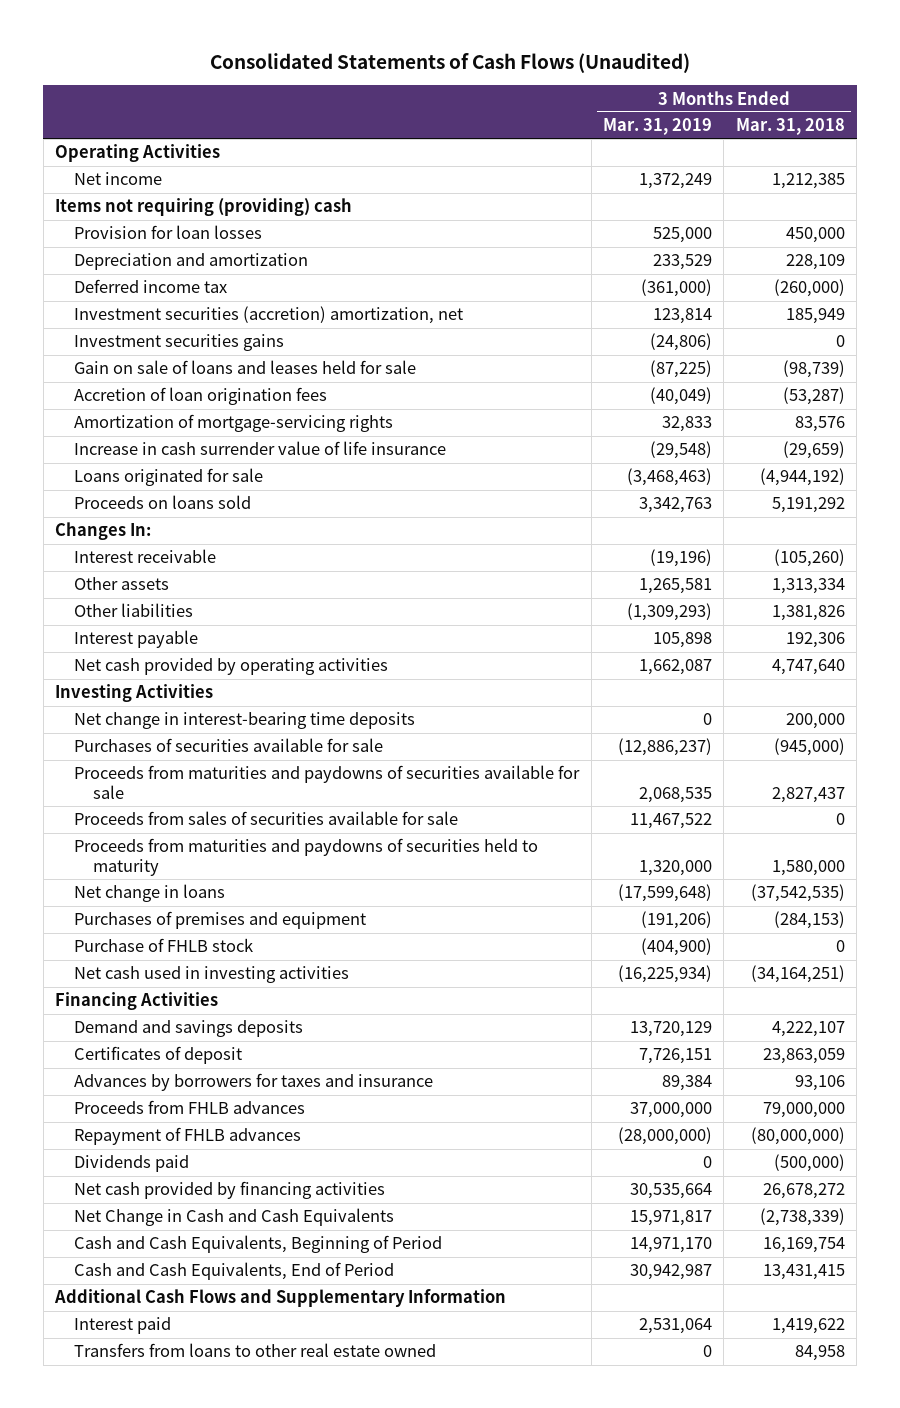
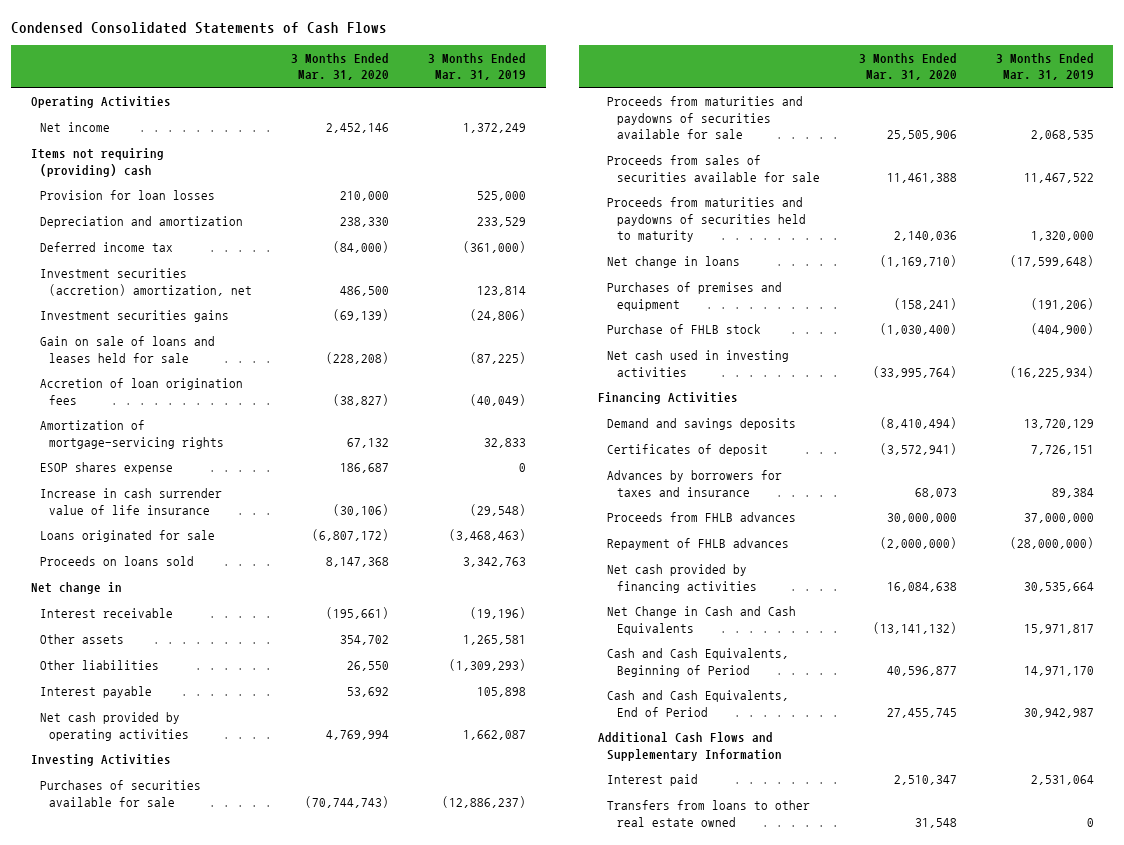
[209,52,690,73] Consolidated Statements of Cash Flows (Unaudited) -> [11,21,388,34] Condensed Consolidated Statements of Cash Flows
[735,118,845,136] Mar. 31, 2018 -> none
none -> [291,53,390,81] 3 Months Ended Mar. 31, 2020
none -> [40,462,174,475] ESOP shares expense
[54,522,151,541] Changes In: -> none
none -> [30,582,122,595] Net change in
[74,712,416,730] Net change in interest-bearing time deposits -> none
[74,1155,190,1173] Dividends paid -> none

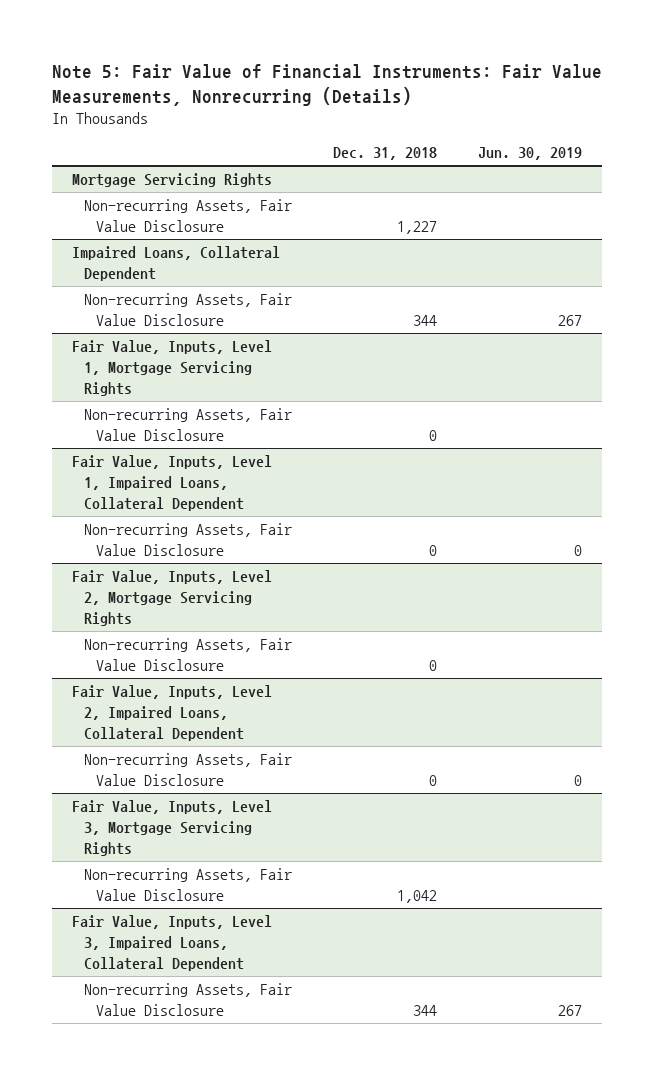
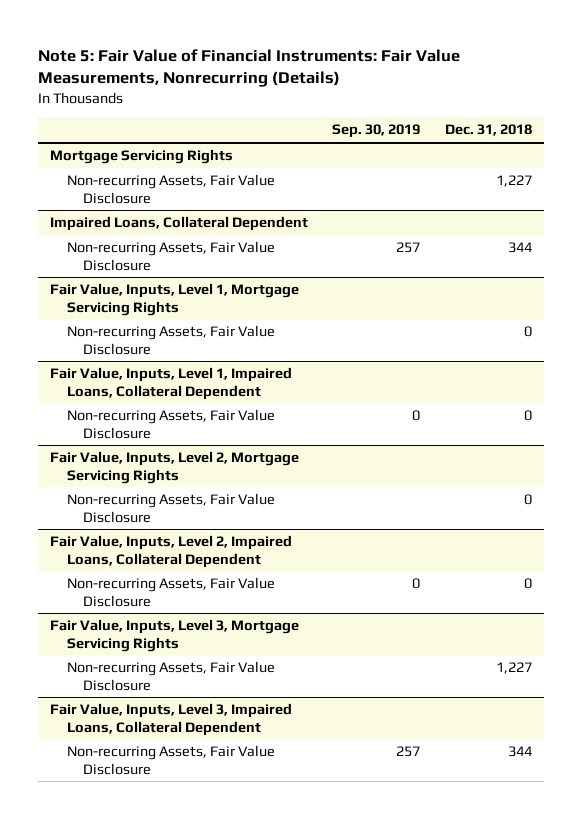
[477,147,582,161] Jun. 30, 2019 -> none
none -> [332,124,421,139] Sep. 30, 2019
[396,889,437,903] 1,042 -> [495,662,532,675] 1,227

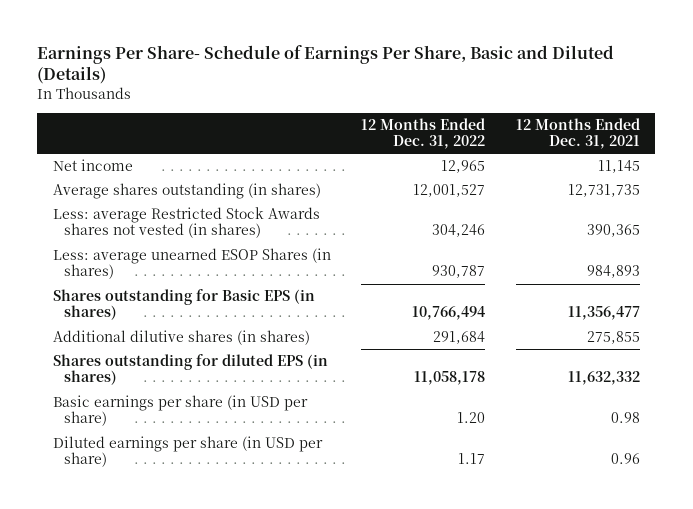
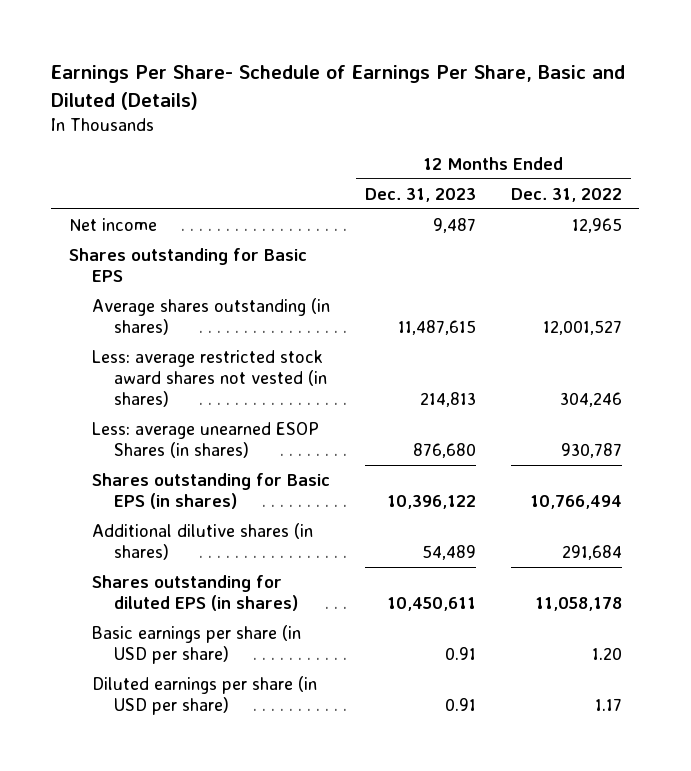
[516,118,641,150] 12 Months Ended Dec. 31, 2021 -> none
none -> [364,187,476,202] Dec. 31, 2023
none -> [68,248,307,282] Shares outstanding for Basic EPS
[52,207,320,239] Less: average Restricted Stock Awards shares not vested (in shares) -> [91,350,328,407] Less: average restricted stock award shares not vested (in shares)

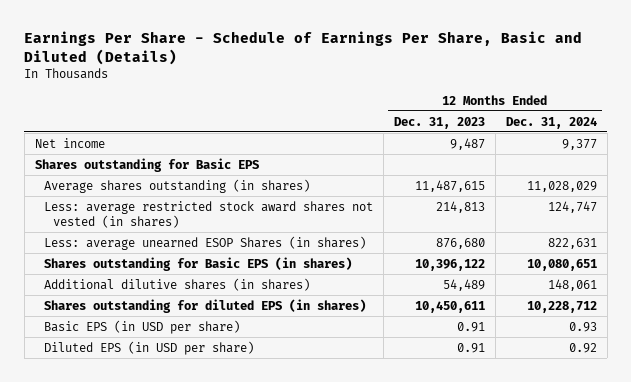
[51,65,626,110] Earnings Per Share- Schedule of Earnings Per Share, Basic and Diluted (Details) -> [24,30,583,65] Earnings Per Share - Schedule of Earnings Per Share, Basic and Diluted (Details)
[510,187,622,202] Dec. 31, 2022 -> none
none -> [505,116,597,129] Dec. 31, 2024
[91,625,301,664] Basic earnings per share (in USD per share) -> [43,319,240,334] Basic EPS (in USD per share)
[91,676,317,715] Diluted earnings per share (in USD per share) -> [43,340,254,355] Diluted EPS (in USD per share)

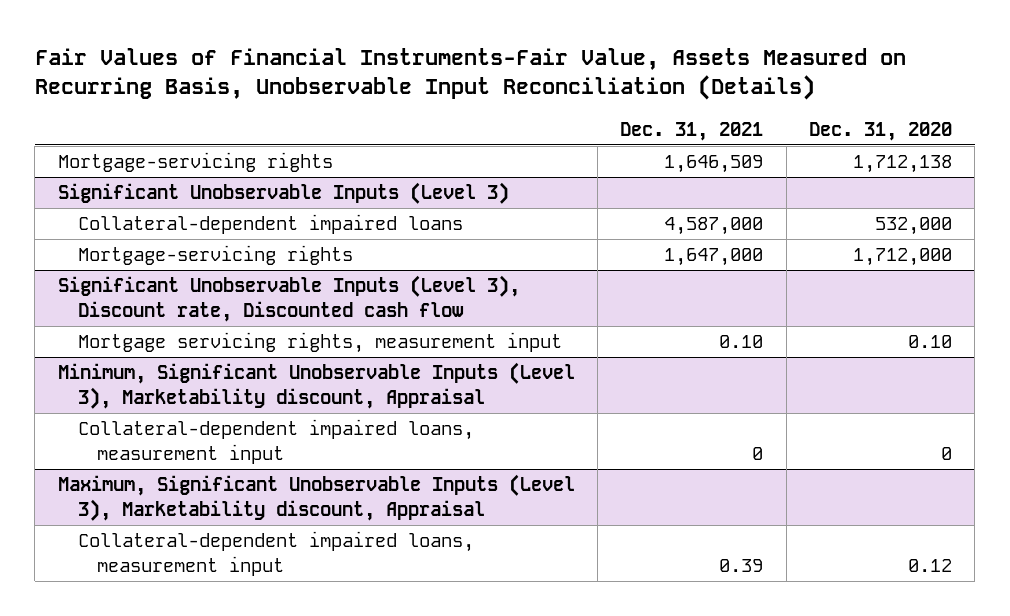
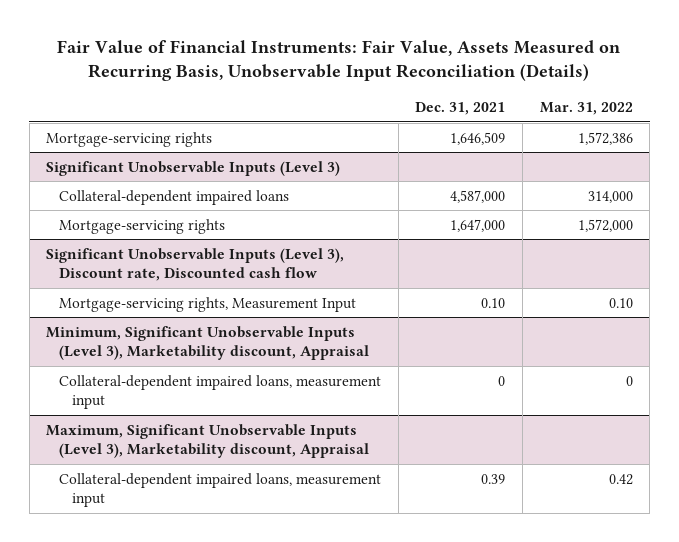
[34,47,906,101] Fair Values of Financial Instruments-Fair Value, Assets Measured on Recurring Basis, Unobservable Input Reconciliation (Details) -> [57,40,621,82] Fair Value of Financial Instruments: Fair Value, Assets Measured on Recurring Basis, Unobservable Input Reconciliation (Details)
[809,121,953,141] Dec. 31, 2020 -> none
none -> [539,102,633,116] Mar. 31, 2022
[77,332,562,354] Mortgage servicing rights, measurement input -> [58,296,356,312] Mortgage-servicing rights, Measurement Input

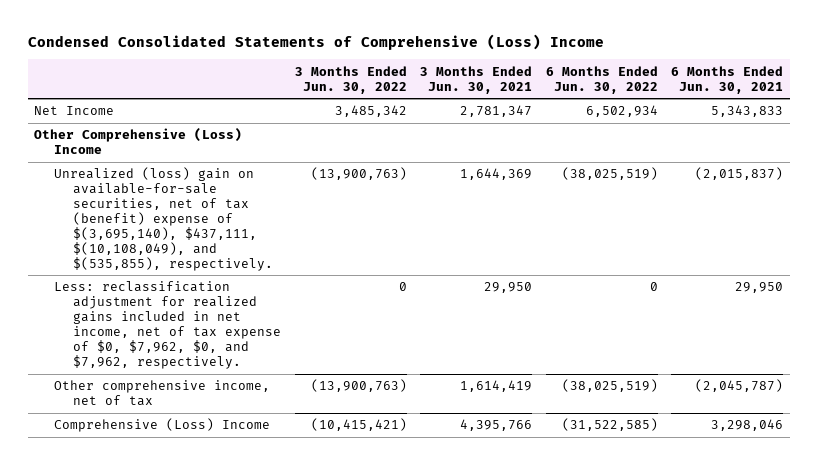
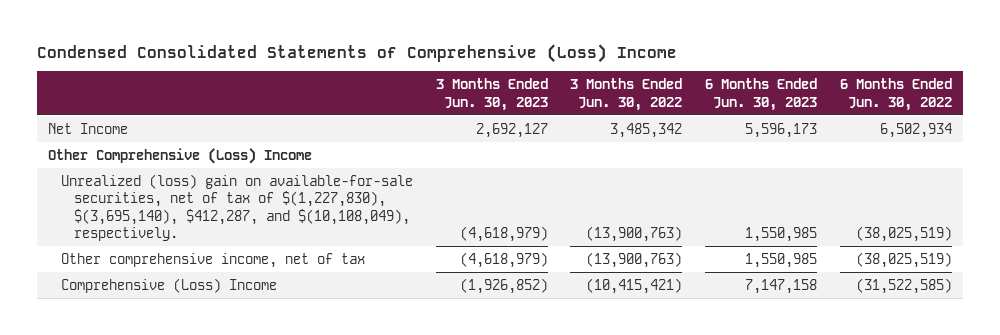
[420,65,533,94] 3 Months Ended Jun. 30, 2021 -> none
[671,65,784,94] 6 Months Ended Jun. 30, 2021 -> none
none -> [435,78,548,111] 3 Months Ended Jun. 30, 2023
none -> [705,78,818,111] 6 Months Ended Jun. 30, 2023
[53,281,282,369] Less: reclassification adjustment for realized gains included in net income, net of tax expense of $0, $7,962, $0, and $7,962, respectively. -> none
[53,167,274,271] Unrealized (loss) gain on available-for-sale securities, net of tax (benefit) expense of $(3,695,140), $437,111, $(10,108,049), and $(535,855), respectively. -> [60,173,413,242] Unrealized (loss) gain on available-for-sale securities, net of tax of $(1,227,830), $(3,695,140), $412,287, and $(10,108,049), respectively.

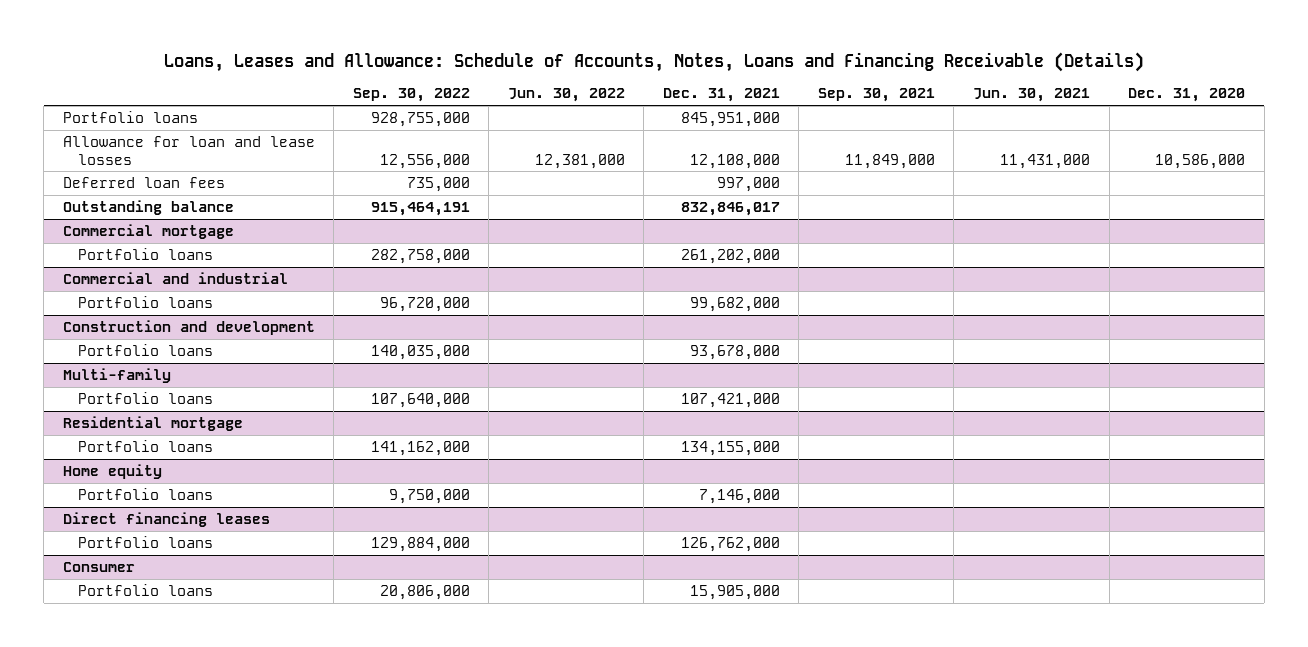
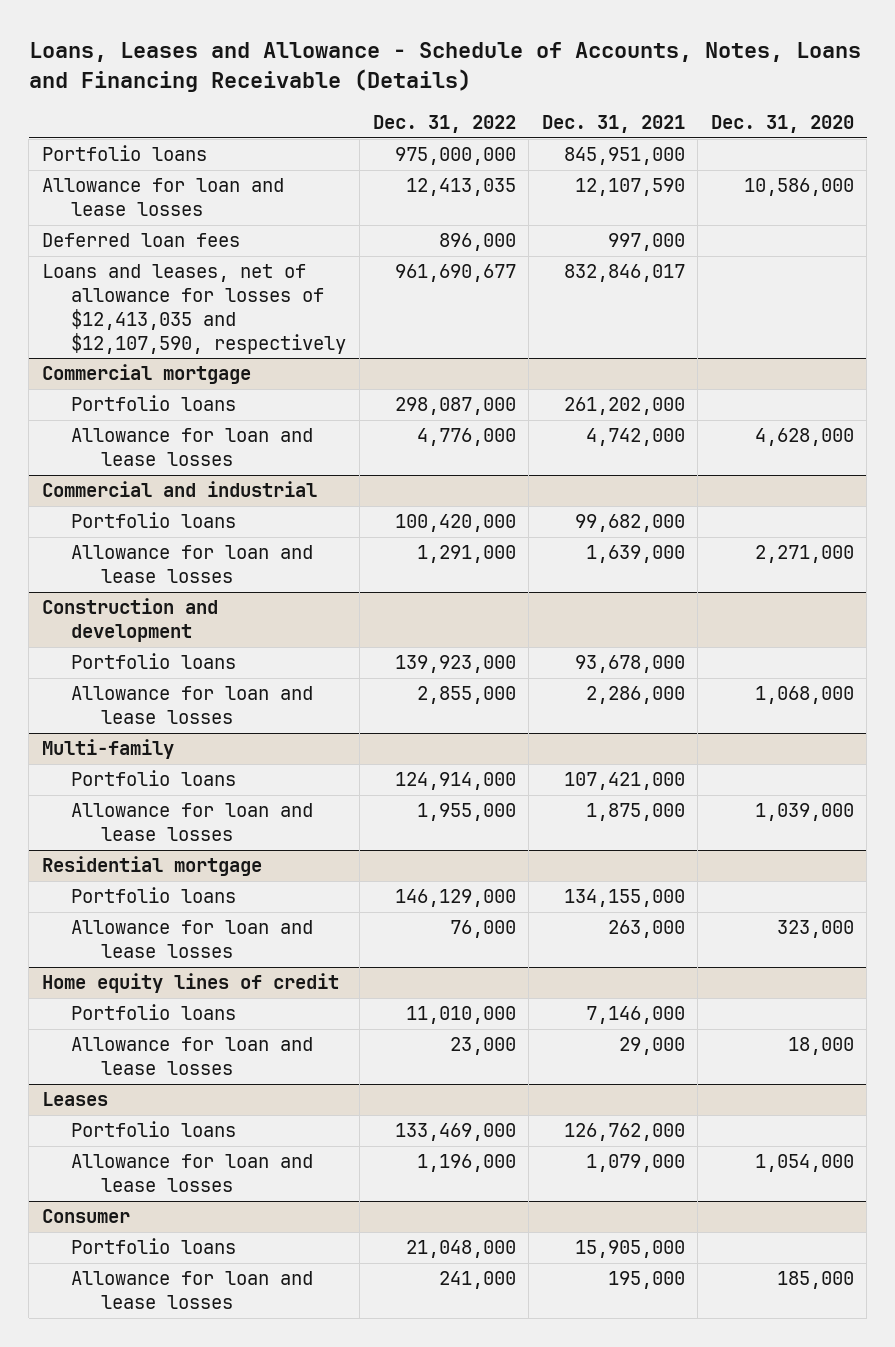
[163,51,1144,72] Loans, Leases and Allowance: Schedule of Accounts, Notes, Loans and Financing Receivable (Details) -> [28,42,861,92] Loans, Leases and Allowance - Schedule of Accounts, Notes, Loans and Financing Receivable (Details)
[352,88,470,103] Sep. 30, 2022 -> none
[507,88,625,103] Jun. 30, 2022 -> none
[817,88,935,103] Sep. 30, 2021 -> none
[973,88,1091,103] Jun. 30, 2021 -> none
none -> [372,115,516,134] Dec. 31, 2022
[689,153,780,169] 12,108,000 -> [574,178,685,197] 12,107,590
[62,200,234,216] Outstanding balance -> [41,264,347,354] Loans and leases, net of allowance for losses of $12,413,035 and $12,107,590, respectively
none -> [71,428,314,467] Allowance for loan and lease losses
none -> [71,545,314,584] Allowance for loan and lease losses
none -> [71,686,314,725] Allowance for loan and lease losses
none -> [71,803,314,842] Allowance for loan and lease losses
none -> [71,920,314,959] Allowance for loan and lease losses
[62,464,162,480] Home equity -> [41,973,339,994] Home equity lines of credit
none -> [71,1037,314,1076] Allowance for loan and lease losses
[62,512,270,528] Direct financing leases -> [41,1092,108,1107] Leases
none -> [71,1154,314,1193] Allowance for loan and lease losses
none -> [71,1271,314,1310] Allowance for loan and lease losses

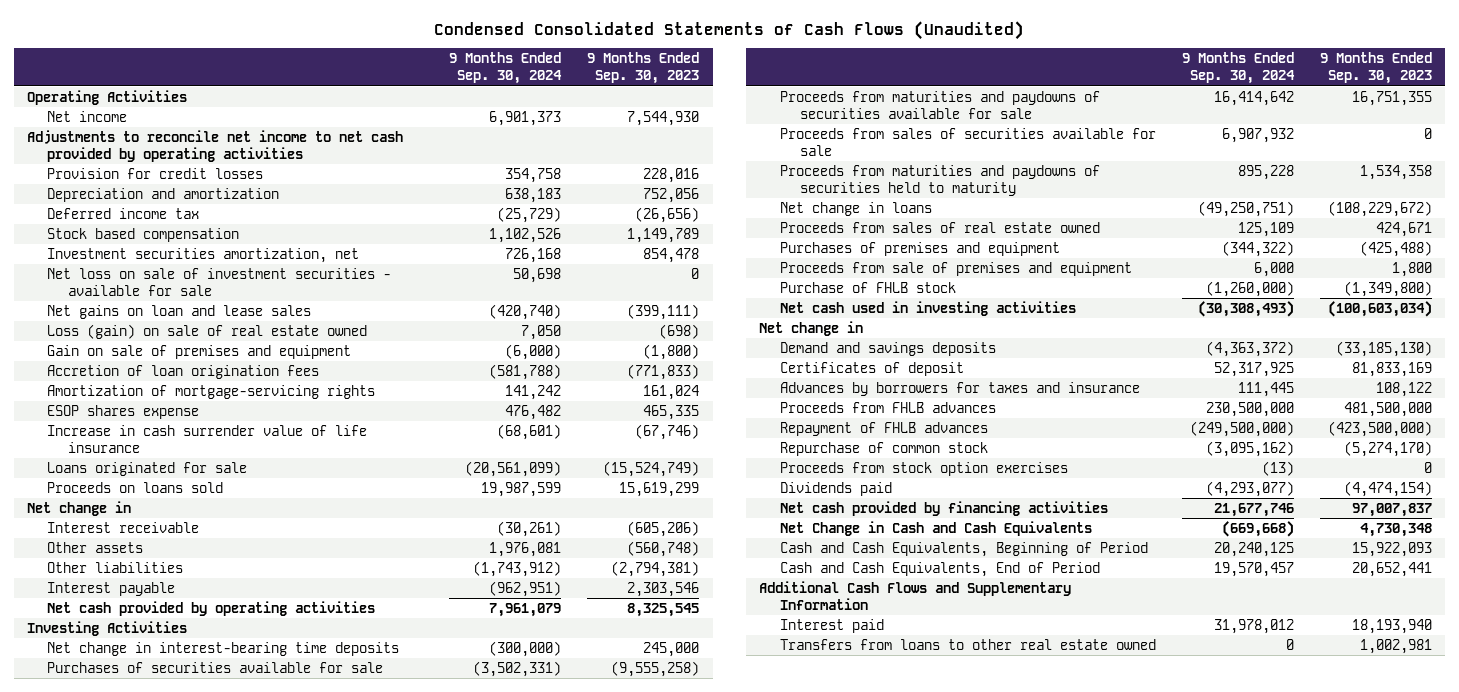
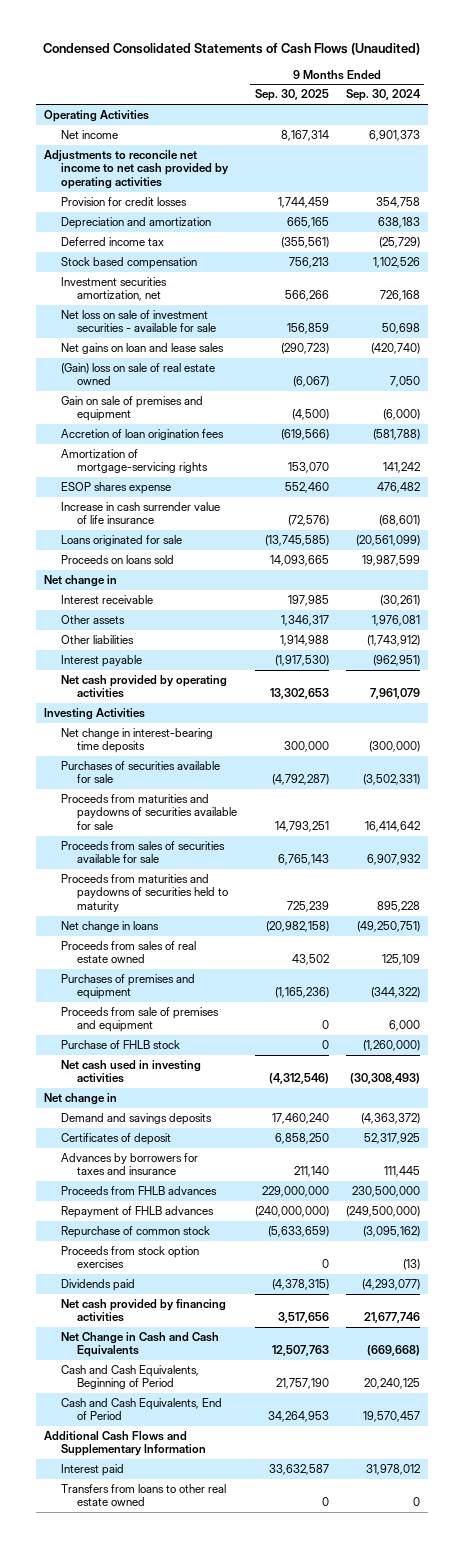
[587,52,700,84] 9 Months Ended Sep. 30, 2023 -> none
none -> [254,89,329,102] Sep. 30, 2025
[47,323,368,339] Loss (gain) on sale of real estate owned -> [60,362,215,386] (Gain) loss on sale of real estate owned

